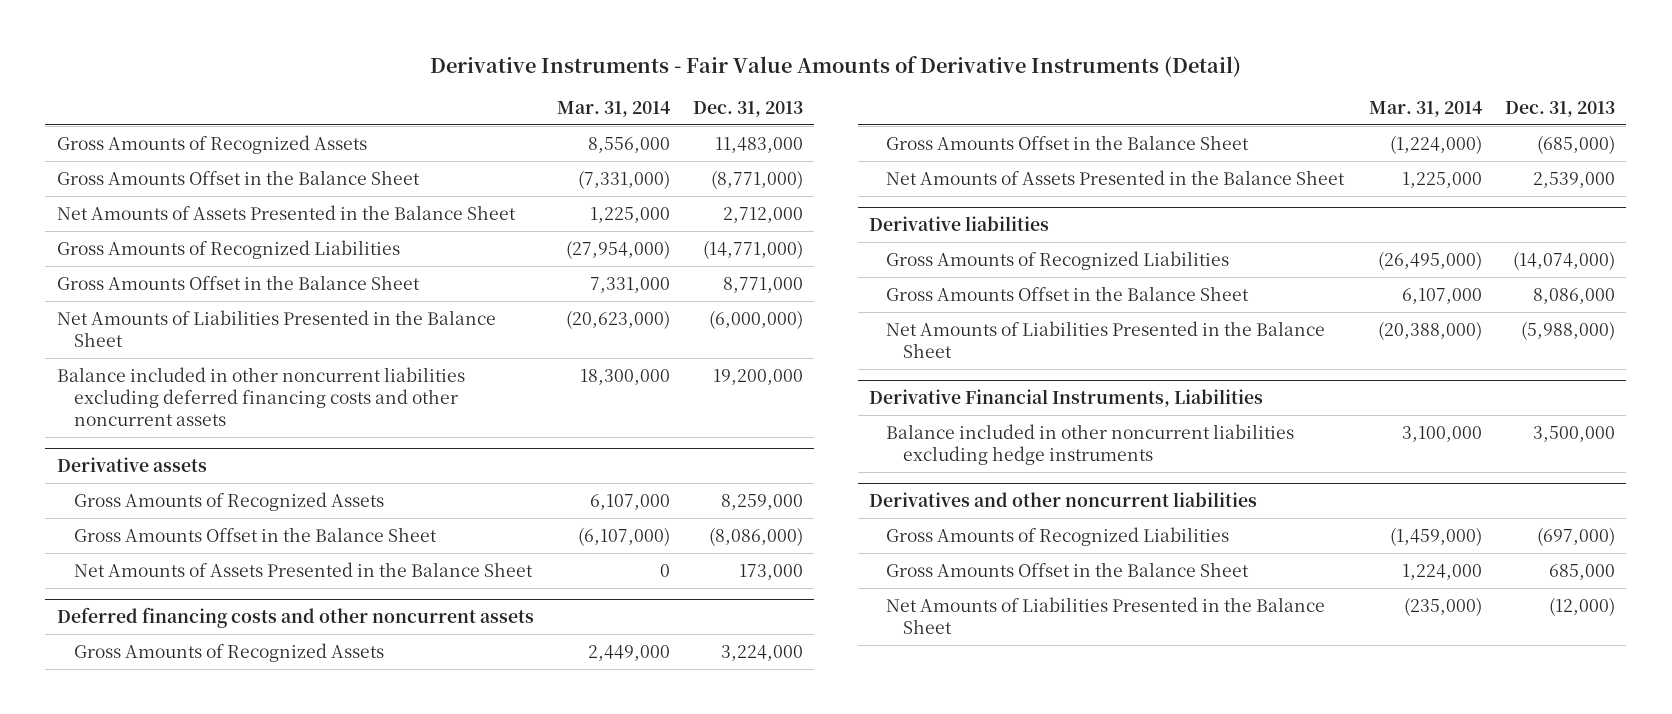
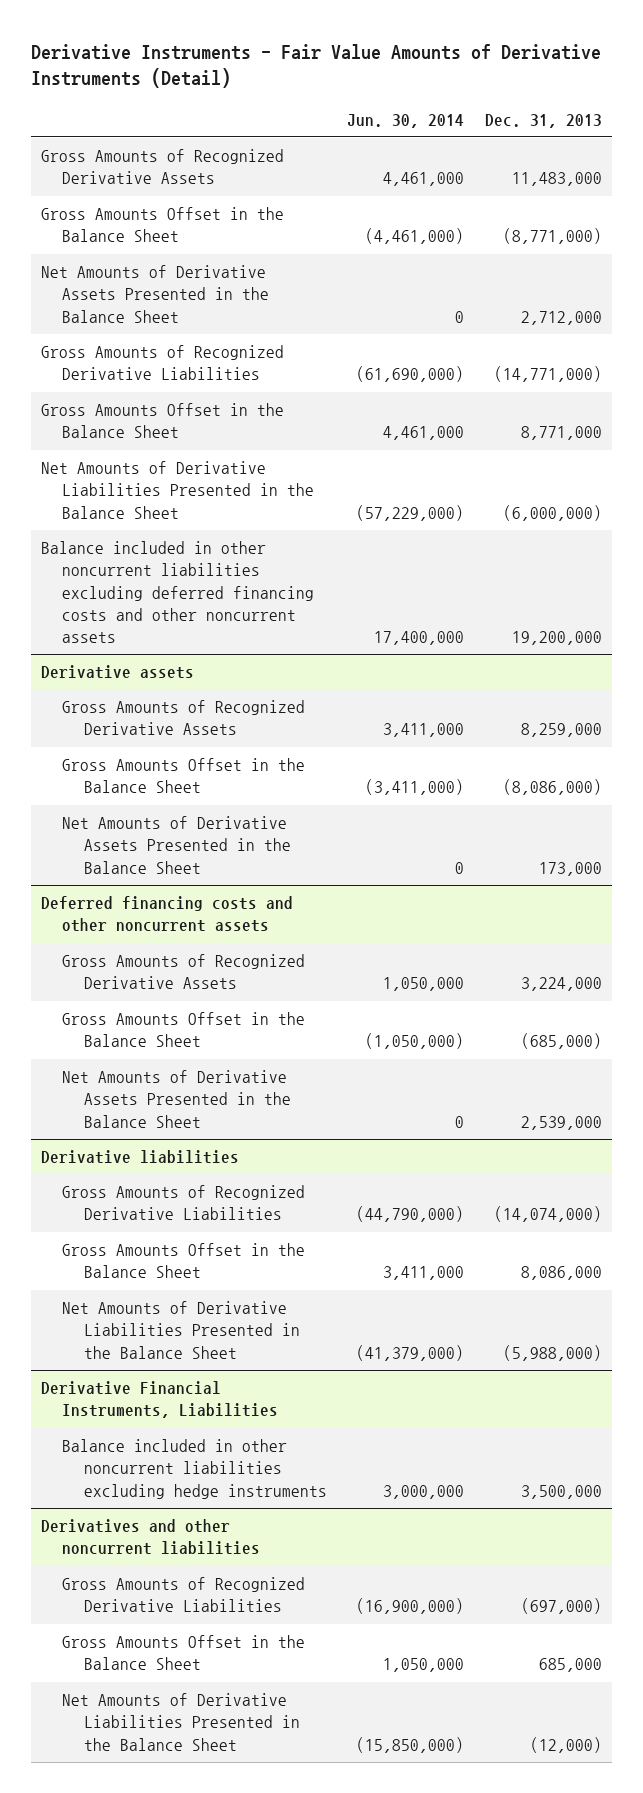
[556,100,670,117] Mar. 31, 2014 -> none
none -> [347,113,465,128] Jun. 30, 2014
[56,134,367,154] Gross Amounts of Recognized Assets -> [41,149,285,185] Gross Amounts of Recognized Derivative Assets
[56,204,516,220] Net Amounts of Assets Presented in the Balance Sheet -> [41,265,270,323] Net Amounts of Derivative Assets Presented in the Balance Sheet
[56,239,400,259] Gross Amounts of Recognized Liabilities -> [41,345,285,381] Gross Amounts of Recognized Derivative Liabilities
[56,309,496,347] Net Amounts of Liabilities Presented in the Balance Sheet -> [41,461,315,519] Net Amounts of Derivative Liabilities Presented in the Balance Sheet
[73,491,384,511] Gross Amounts of Recognized Assets -> [62,700,306,736] Gross Amounts of Recognized Derivative Assets
[73,561,533,577] Net Amounts of Assets Presented in the Balance Sheet -> [62,816,291,874] Net Amounts of Derivative Assets Presented in the Balance Sheet
[73,642,384,662] Gross Amounts of Recognized Assets -> [62,954,306,990] Gross Amounts of Recognized Derivative Assets
[885,169,1345,185] Net Amounts of Assets Presented in the Balance Sheet -> [62,1070,291,1128] Net Amounts of Derivative Assets Presented in the Balance Sheet
[885,250,1229,270] Gross Amounts of Recognized Liabilities -> [62,1185,306,1221] Gross Amounts of Recognized Derivative Liabilities
[885,320,1325,358] Net Amounts of Liabilities Presented in the Balance Sheet -> [62,1301,300,1359] Net Amounts of Derivative Liabilities Presented in the Balance Sheet
[885,526,1229,546] Gross Amounts of Recognized Liabilities -> [62,1577,306,1613] Gross Amounts of Recognized Derivative Liabilities
[885,596,1325,634] Net Amounts of Liabilities Presented in the Balance Sheet -> [62,1693,300,1751] Net Amounts of Derivative Liabilities Presented in the Balance Sheet

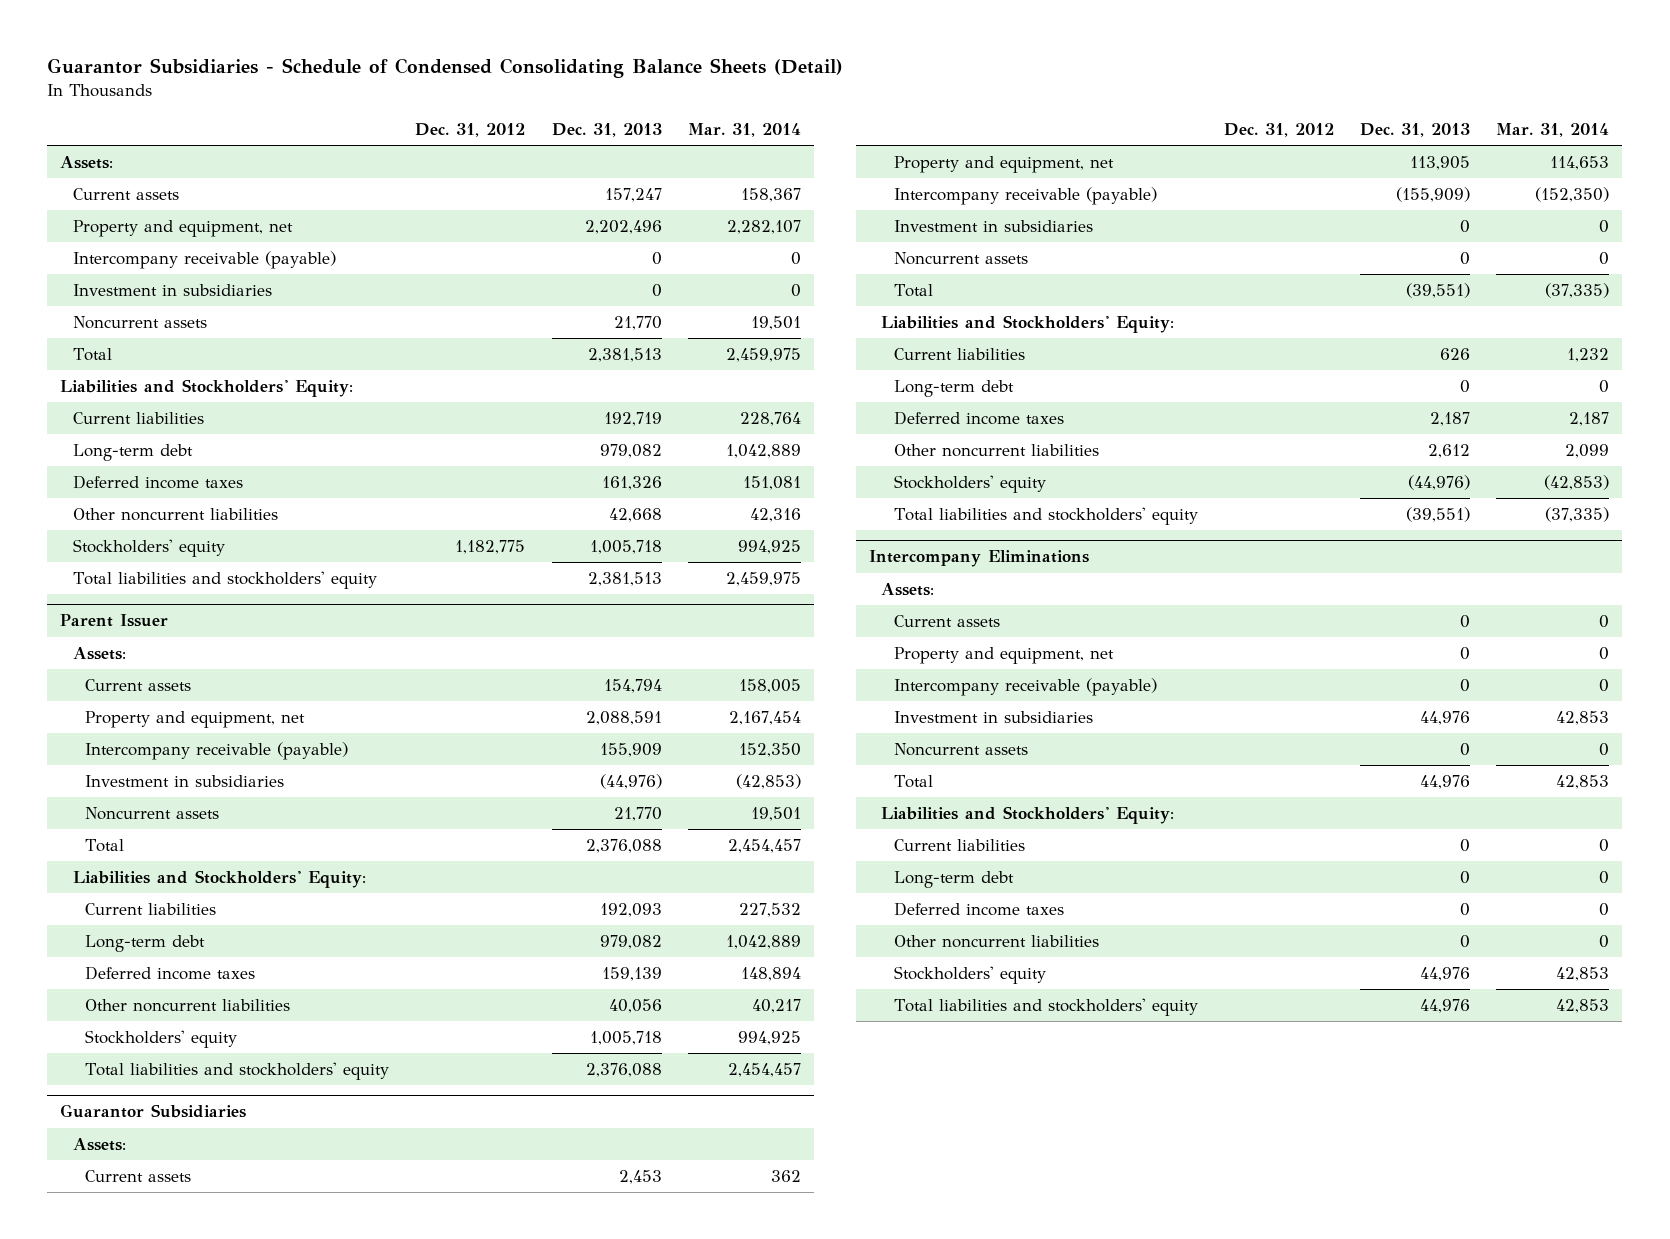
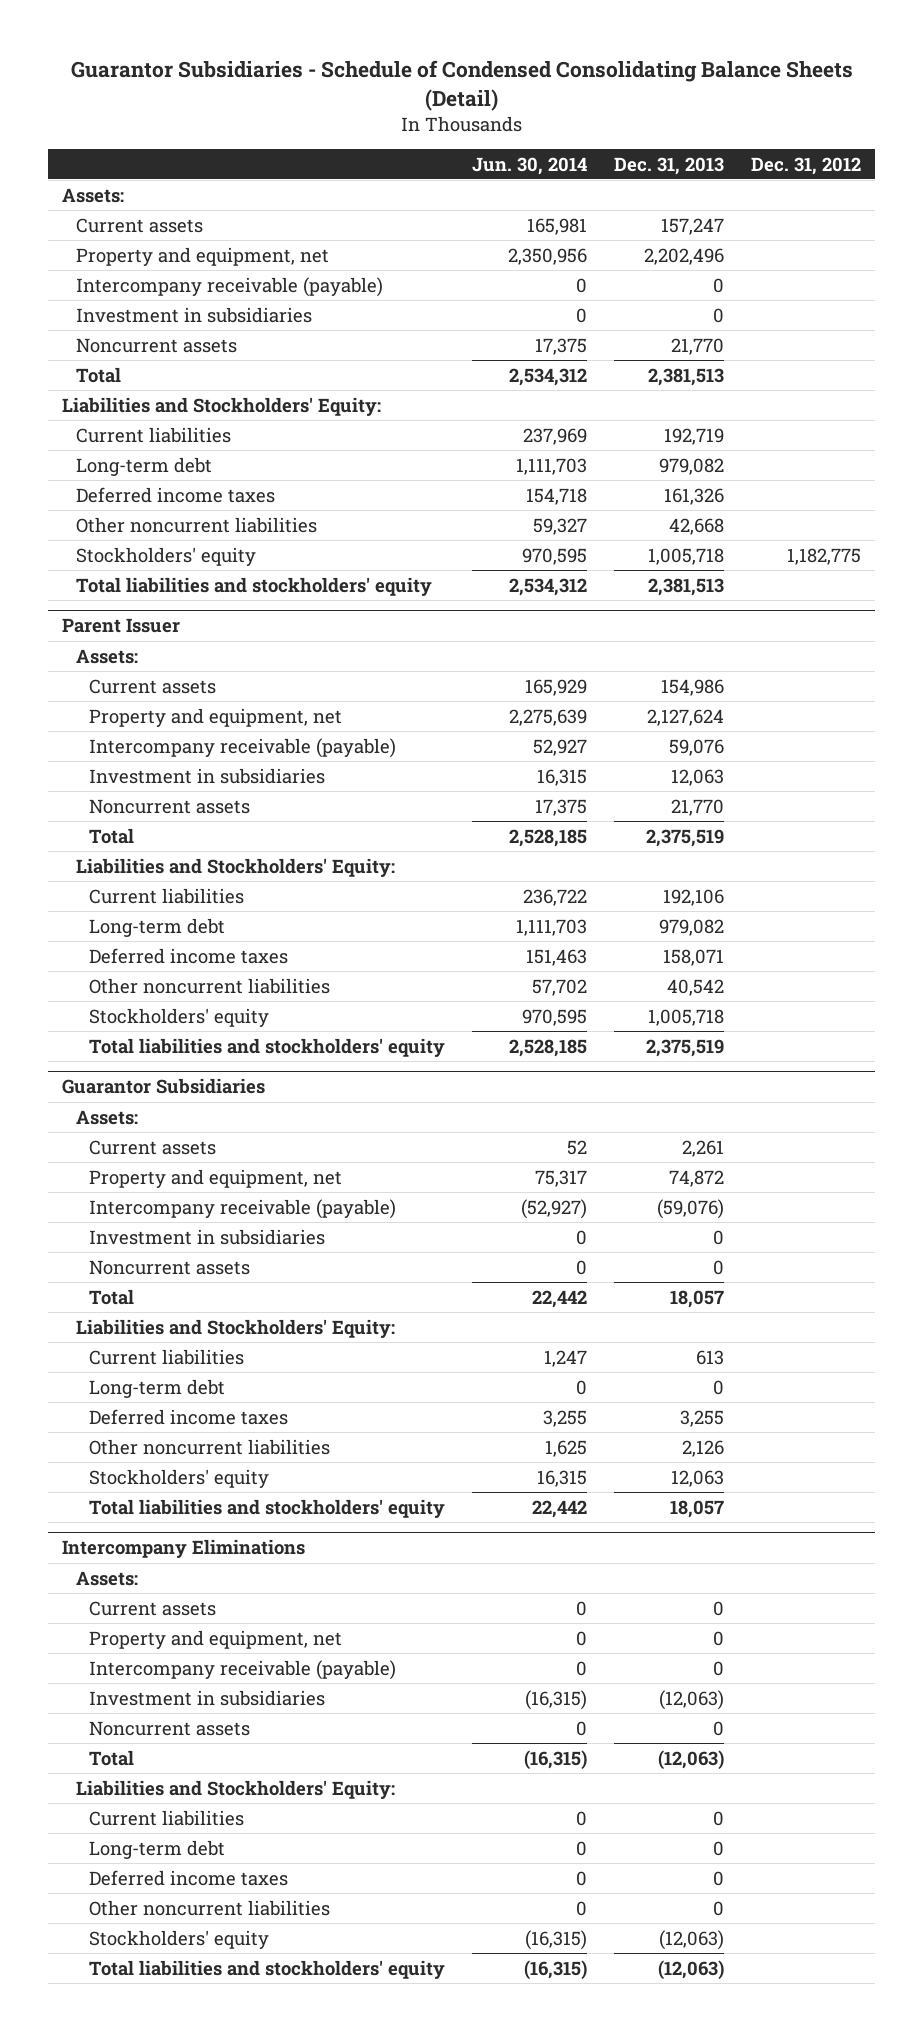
[687,122,801,137] Mar. 31, 2014 -> none
none -> [472,156,588,175] Jun. 30, 2014
[603,678,662,693] 154,794 -> [661,678,725,696] 154,986
[585,710,662,725] 2,088,591 -> [647,708,725,726] 2,127,624
[599,742,662,757] 155,909 -> [669,738,725,756] 59,076
[599,773,662,789] (44,976) -> [671,768,725,786] 12,063
[585,838,662,853] 2,376,088 -> [646,828,725,847] 2,375,519
[599,902,662,917] 192,093 -> [663,888,725,906] 192,106
[601,966,662,981] 159,139 -> [663,948,725,966] 158,071
[608,998,662,1013] 40,056 -> [667,978,725,996] 40,542
[585,1062,662,1077] 2,376,088 -> [646,1038,725,1057] 2,375,519
[618,1169,662,1184] 2,453 -> [682,1139,725,1157] 2,261
[1410,155,1471,170] 113,905 -> [669,1169,725,1187] 74,872
[1396,186,1471,202] (155,909) -> [657,1198,725,1219] (59,076)
[1406,282,1471,298] (39,551) -> [670,1289,725,1308] 18,057
[1440,347,1471,360] 626 -> [696,1349,725,1365] 613
[1430,411,1471,426] 2,187 -> [680,1409,725,1427] 3,255
[1428,443,1471,458] 2,612 -> [682,1439,725,1457] 2,126
[1408,474,1471,490] (44,976) -> [671,1469,725,1487] 12,063
[1406,506,1471,522] (39,551) -> [670,1499,725,1518] 18,057
[1420,710,1471,725] 44,976 -> [659,1689,725,1710] (12,063)
[1420,774,1471,789] 44,976 -> [658,1749,725,1770] (12,063)
[1420,966,1471,981] 44,976 -> [659,1929,725,1950] (12,063)
[1420,998,1471,1013] 44,976 -> [658,1959,725,1980] (12,063)

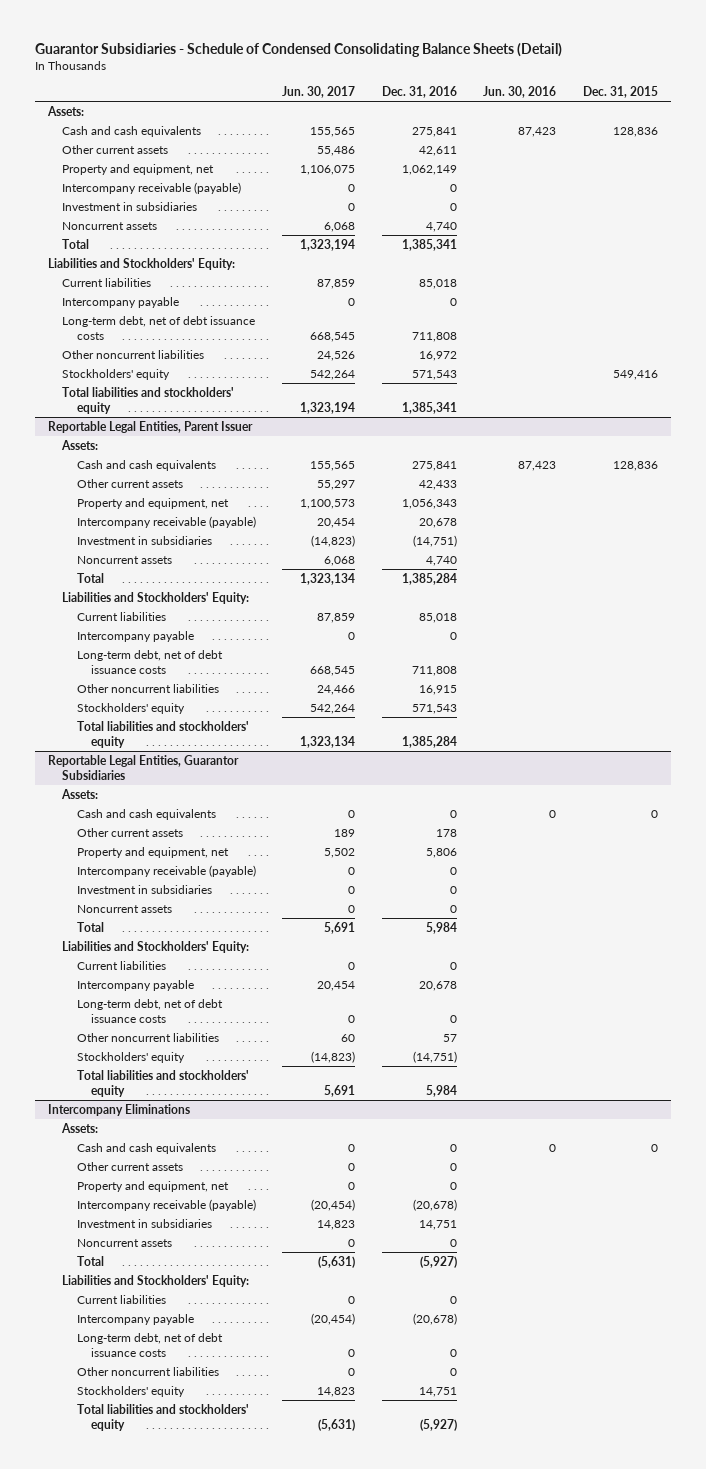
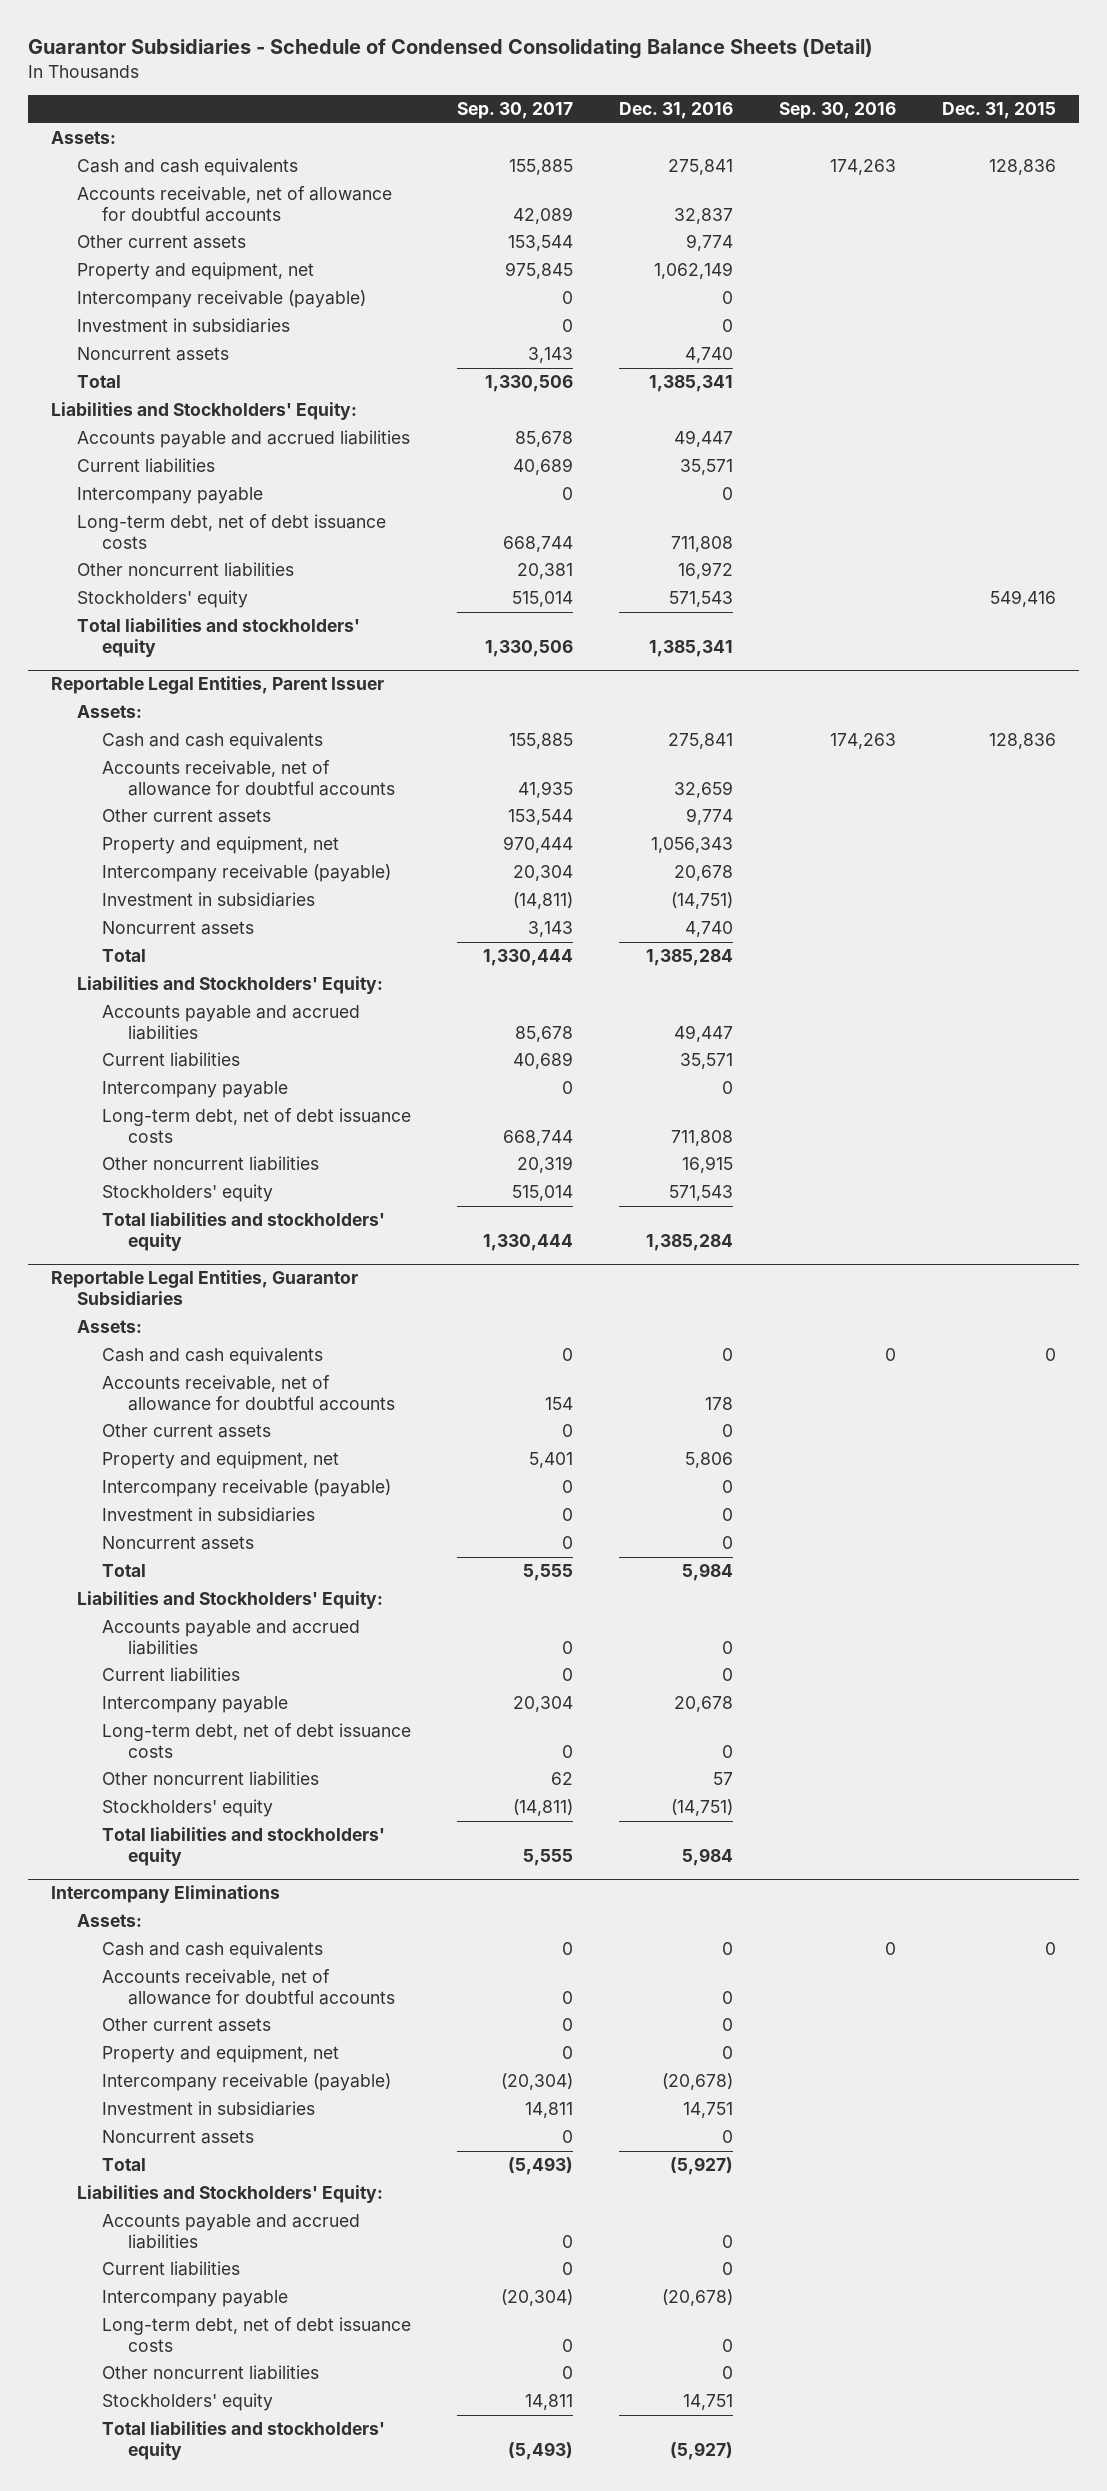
[282,85,356,98] Jun. 30, 2017 -> none
[483,85,557,98] Jun. 30, 2016 -> none
none -> [457,102,574,120] Sep. 30, 2017
none -> [779,102,897,120] Sep. 30, 2016
none -> [76,186,392,222] Accounts receivable, net of allowance for doubtful accounts
[418,146,457,157] 42,611 -> [686,234,734,252] 9,774
none -> [76,430,410,449] Accounts payable and accrued liabilities
[418,279,457,290] 85,018 -> [680,459,734,476] 35,571
none -> [102,760,396,796] Accounts receivable, net of allowance for doubtful accounts
[418,480,457,491] 42,433 -> [686,808,734,826] 9,774
none -> [102,1005,361,1040] Accounts payable and accrued liabilities
[418,613,457,624] 85,018 -> [680,1053,734,1070] 35,571
none -> [102,1375,396,1411] Accounts receivable, net of allowance for doubtful accounts
[435,829,457,838] 178 -> [722,1424,734,1438] 0
none -> [102,1620,361,1655] Accounts payable and accrued liabilities
none -> [102,1969,396,2005] Accounts receivable, net of allowance for doubtful accounts
none -> [102,2214,361,2249] Accounts payable and accrued liabilities

